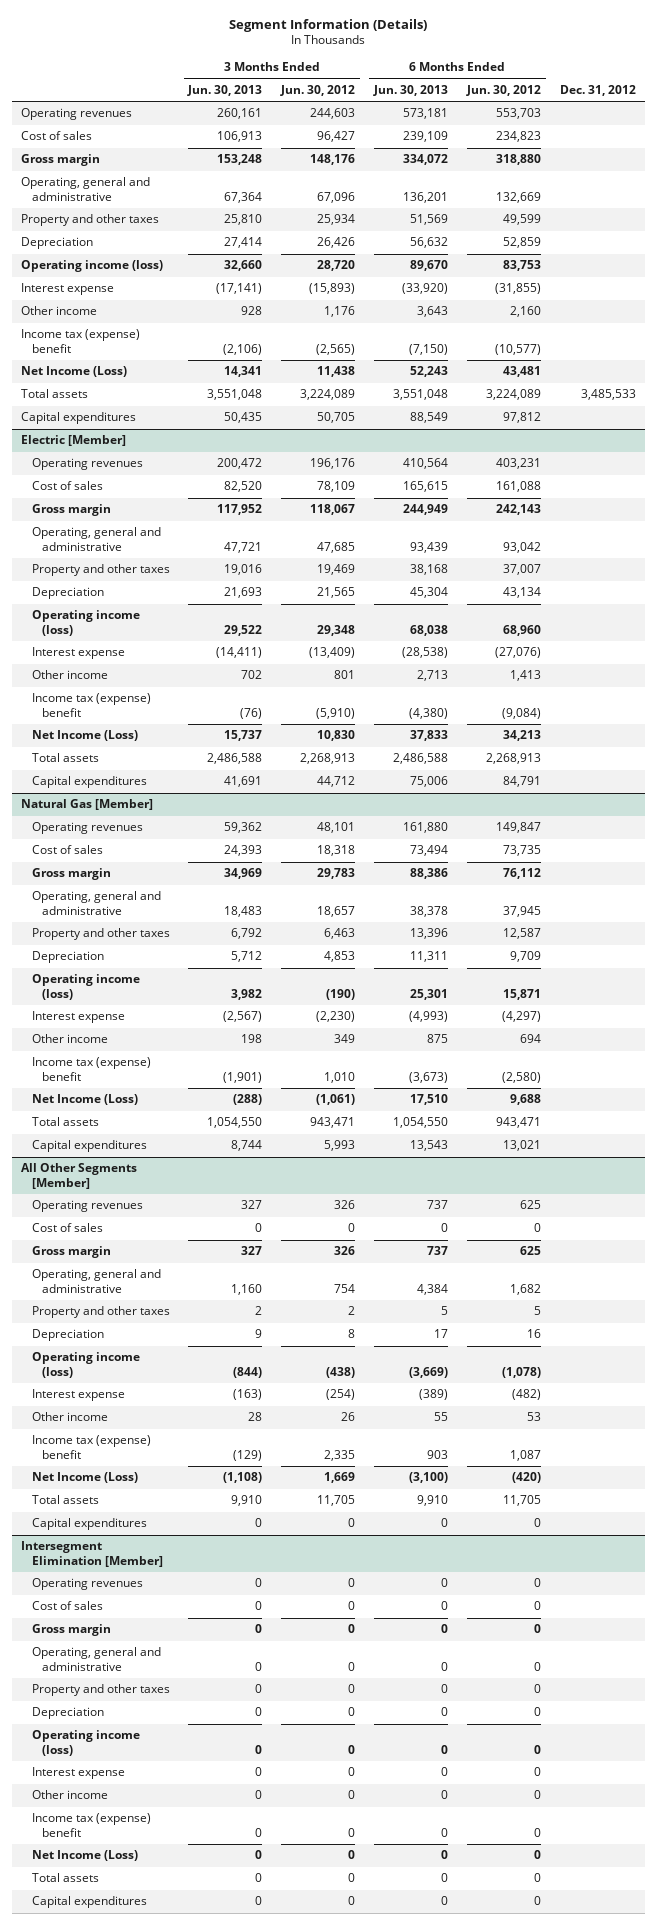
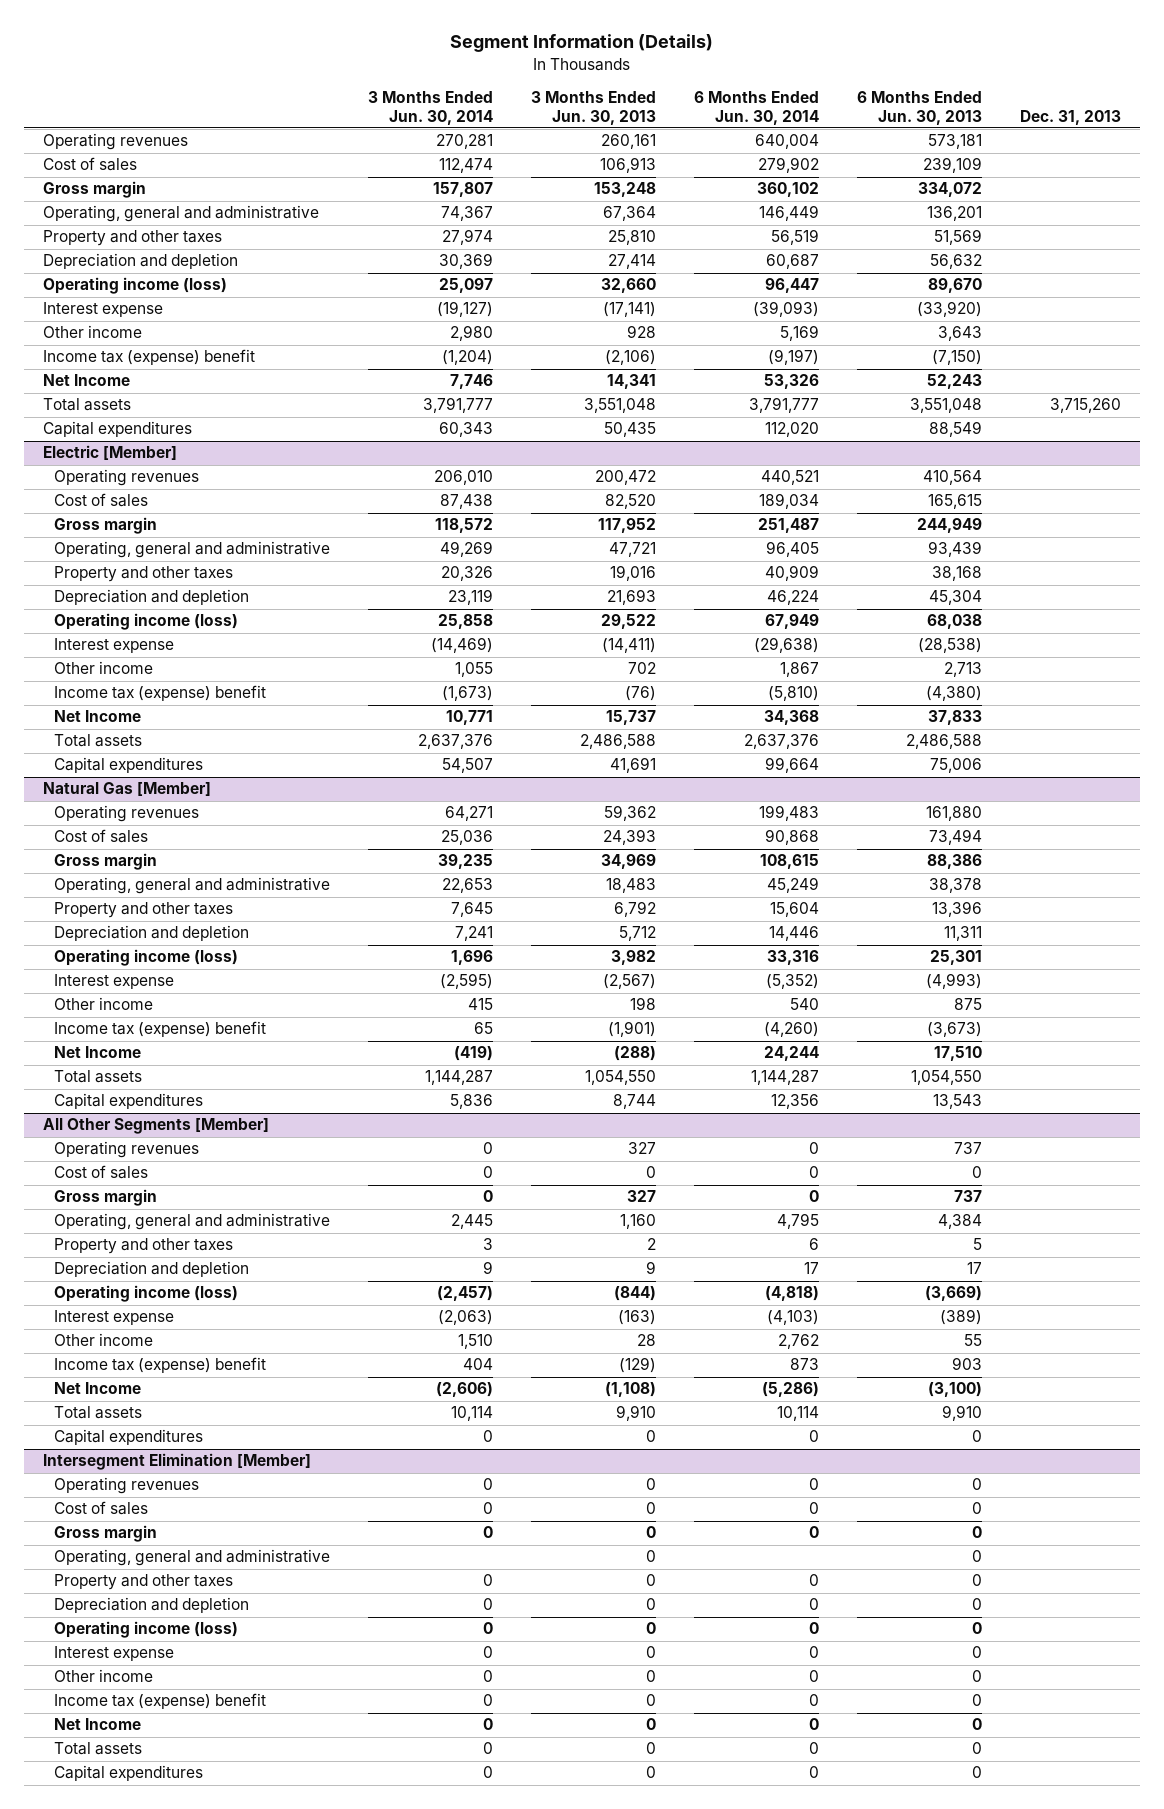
[280,84,356,96] Jun. 30, 2012 -> none
[465,84,541,96] Jun. 30, 2012 -> none
[559,84,636,96] Dec. 31, 2012 -> none
none -> [368,90,494,125] 3 Months Ended Jun. 30, 2014
none -> [694,90,820,125] 6 Months Ended Jun. 30, 2014
none -> [1020,109,1122,125] Dec. 31, 2013
[21,237,94,250] Depreciation -> [43,253,239,270] Depreciation and depletion
[21,366,128,378] Net Income (Loss) -> [43,374,131,387] Net Income
[31,587,104,600] Depreciation -> [54,589,250,606] Depreciation and depletion
[31,730,138,742] Net Income (Loss) -> [54,710,142,723] Net Income
[31,951,104,964] Depreciation -> [54,925,250,942] Depreciation and depletion
[31,1094,138,1106] Net Income (Loss) -> [54,1046,142,1059] Net Income
[31,1329,104,1342] Depreciation -> [54,1261,250,1278] Depreciation and depletion
[31,1472,138,1484] Net Income (Loss) -> [54,1382,142,1395] Net Income
[31,1707,104,1720] Depreciation -> [54,1597,250,1614] Depreciation and depletion
[31,1850,138,1862] Net Income (Loss) -> [54,1718,142,1731] Net Income

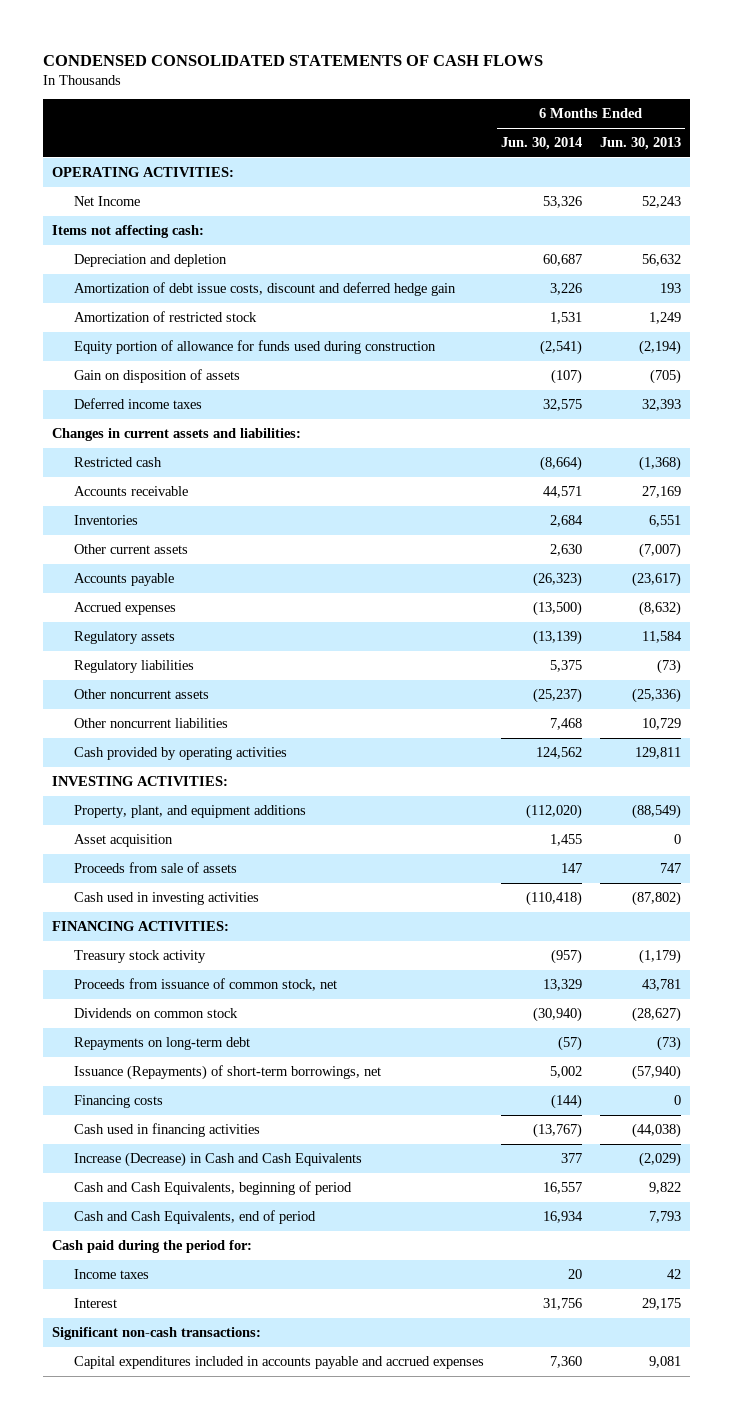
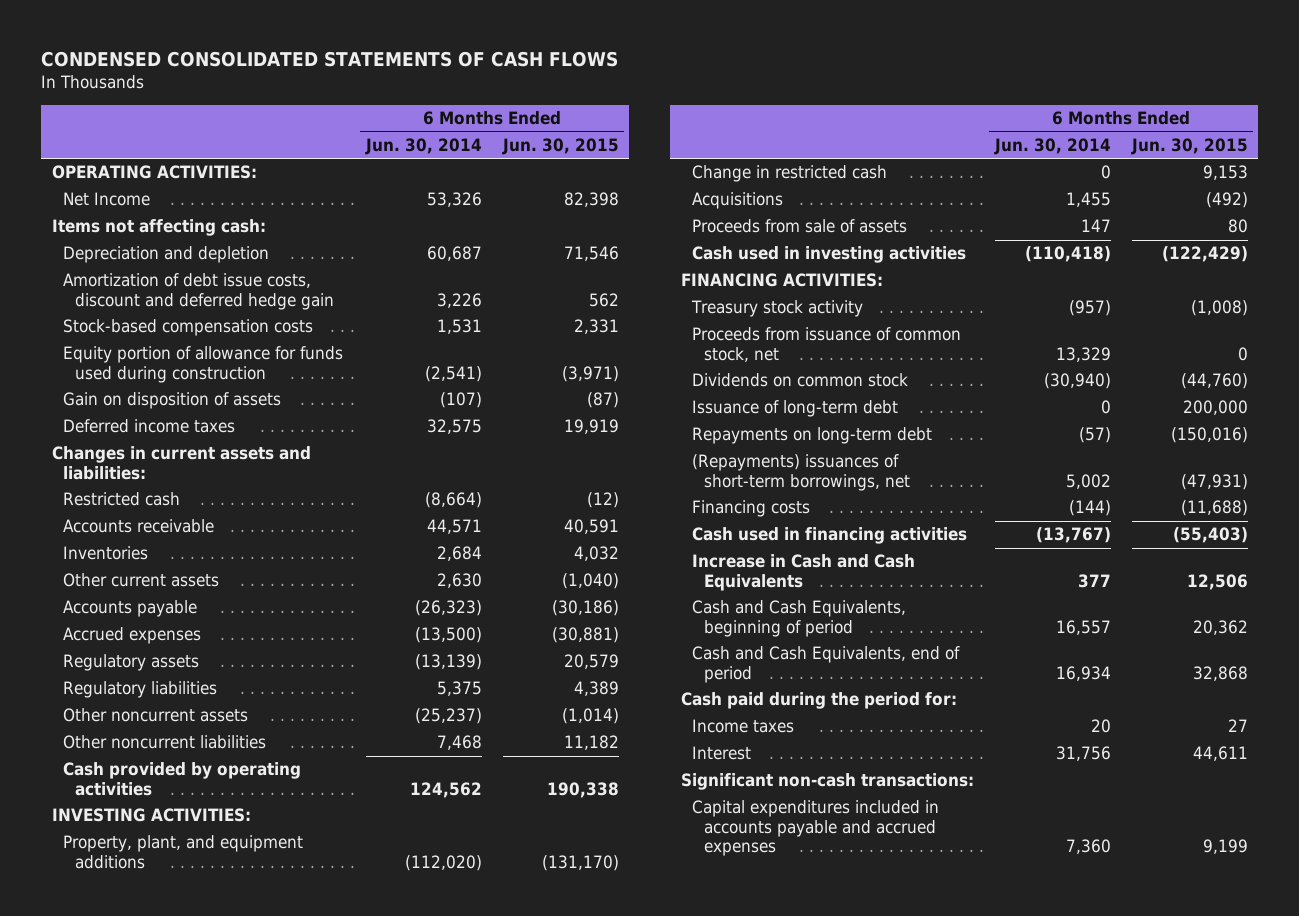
[599,137,681,151] Jun. 30, 2013 -> none
none -> [501,137,619,155] Jun. 30, 2015
[73,311,257,323] Amortization of restricted stock -> [63,319,314,337] Stock-based compensation costs
none -> [692,165,888,183] Change in restricted cash
[73,834,173,848] Asset acquisition -> [692,192,784,210] Acquisitions
none -> [692,400,899,418] Issuance of long-term debt
[73,1065,381,1081] Issuance (Repayments) of short-term borrowings, net -> [692,454,911,491] (Repayments) issuances of short-term borrowings, net
[73,1152,362,1168] Increase (Decrease) in Cash and Cash Equivalents -> [692,554,916,591] Increase in Cash and Cash Equivalents

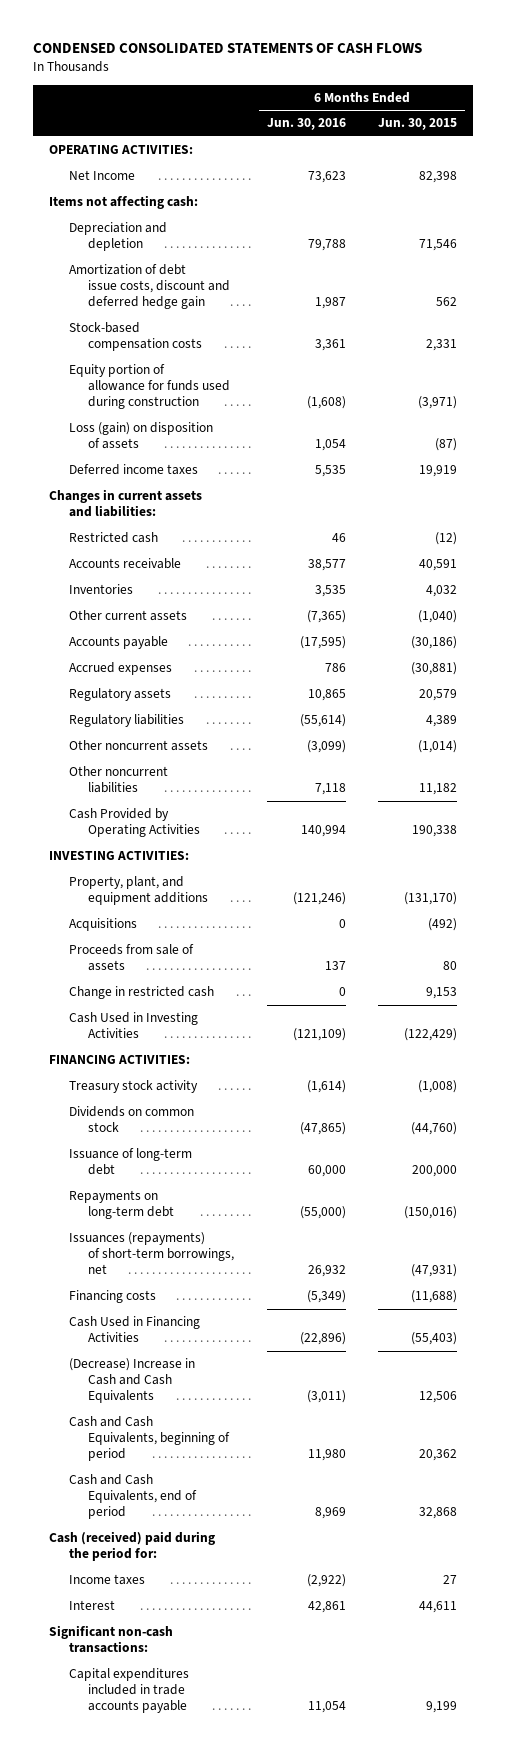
[364,137,482,155] Jun. 30, 2014 -> none
none -> [266,118,346,131] Jun. 30, 2016
[63,392,282,410] Gain on disposition of assets -> [68,422,213,450] Loss (gain) on disposition of assets
[63,762,302,796] Cash provided by operating activities -> [68,808,201,838] Cash Provided by Operating Activities
[692,165,888,183] Change in restricted cash -> [68,986,214,1000] Change in restricted cash
[692,246,967,264] Cash used in investing activities -> [68,1012,198,1039] Cash Used in Investing Activities
[692,327,962,362] Proceeds from issuance of common stock, net -> none
[692,454,911,491] (Repayments) issuances of short-term borrowings, net -> [68,1232,235,1275] Issuances (repayments) of short-term borrowings, net
[692,527,968,545] Cash used in financing activities -> [68,1316,200,1343] Cash Used in Financing Activities
[692,554,916,591] Increase in Cash and Cash Equivalents -> [68,1358,195,1404] (Decrease) Increase in Cash and Cash Equivalents
[680,692,957,710] Cash paid during the period for: -> [48,1531,215,1562] Cash (received) paid during the period for:
[692,800,940,857] Capital expenditures included in accounts payable and accrued expenses -> [68,1668,189,1714] Capital expenditures included in trade accounts payable

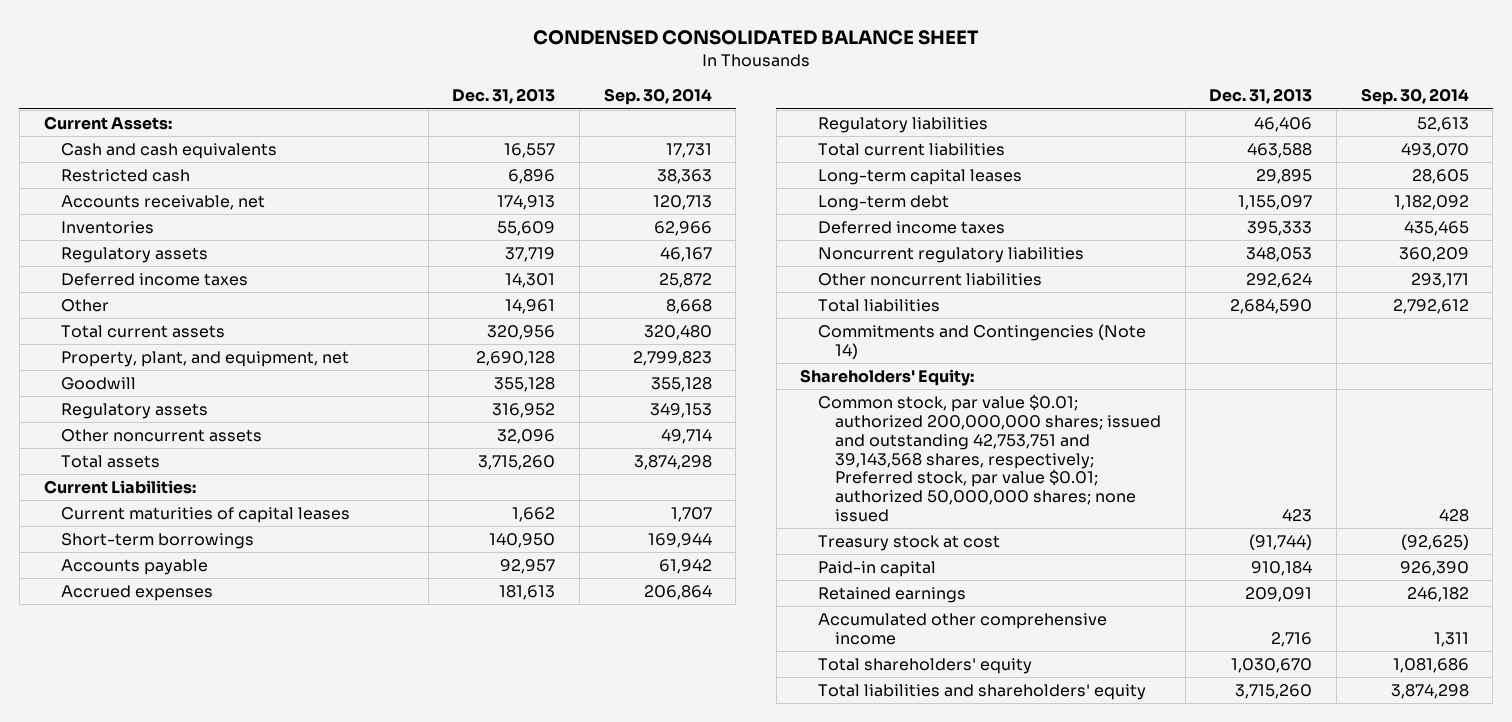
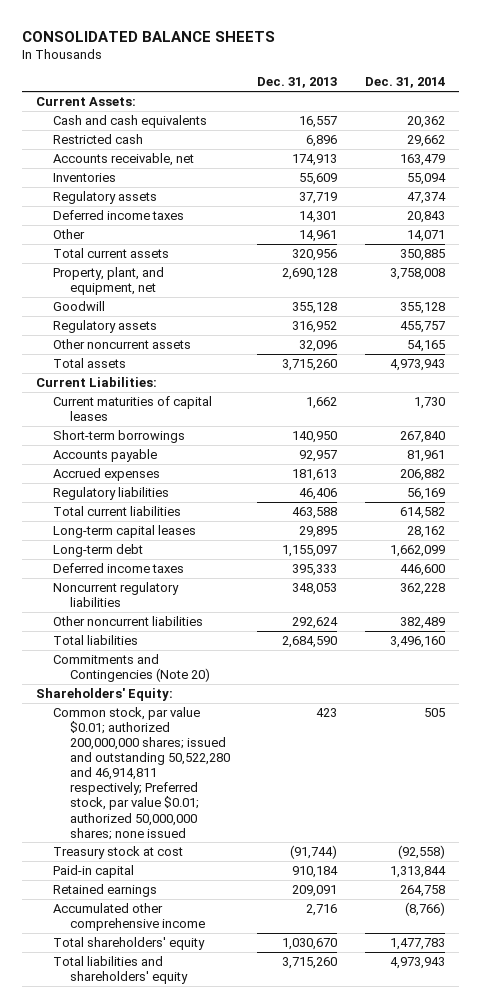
[533,30,980,46] CONDENSED CONSOLIDATED BALANCE SHEET -> [21,30,275,42] CONSOLIDATED BALANCE SHEETS
[603,88,712,106] Sep. 30, 2014 -> none
none -> [365,77,446,89] Dec. 31, 2014
[817,323,1146,359] Commitments and Contingencies (Note 14) -> [52,654,210,683] Commitments and Contingencies (Note 20)
[817,393,1161,523] Common stock, par value $0.01; authorized 200,000,000 shares; issued and outstanding 42,753,751 and 39,143,568 shares, respectively; Preferred stock, par value $0.01; authorized 50,000,000 shares; none issued -> [52,707,230,840] Common stock, par value $0.01; authorized 200,000,000 shares; issued and outstanding 50,522,280 and 46,914,811 respectively; Preferred stock, par value $0.01; authorized 50,000,000 shares; none issued

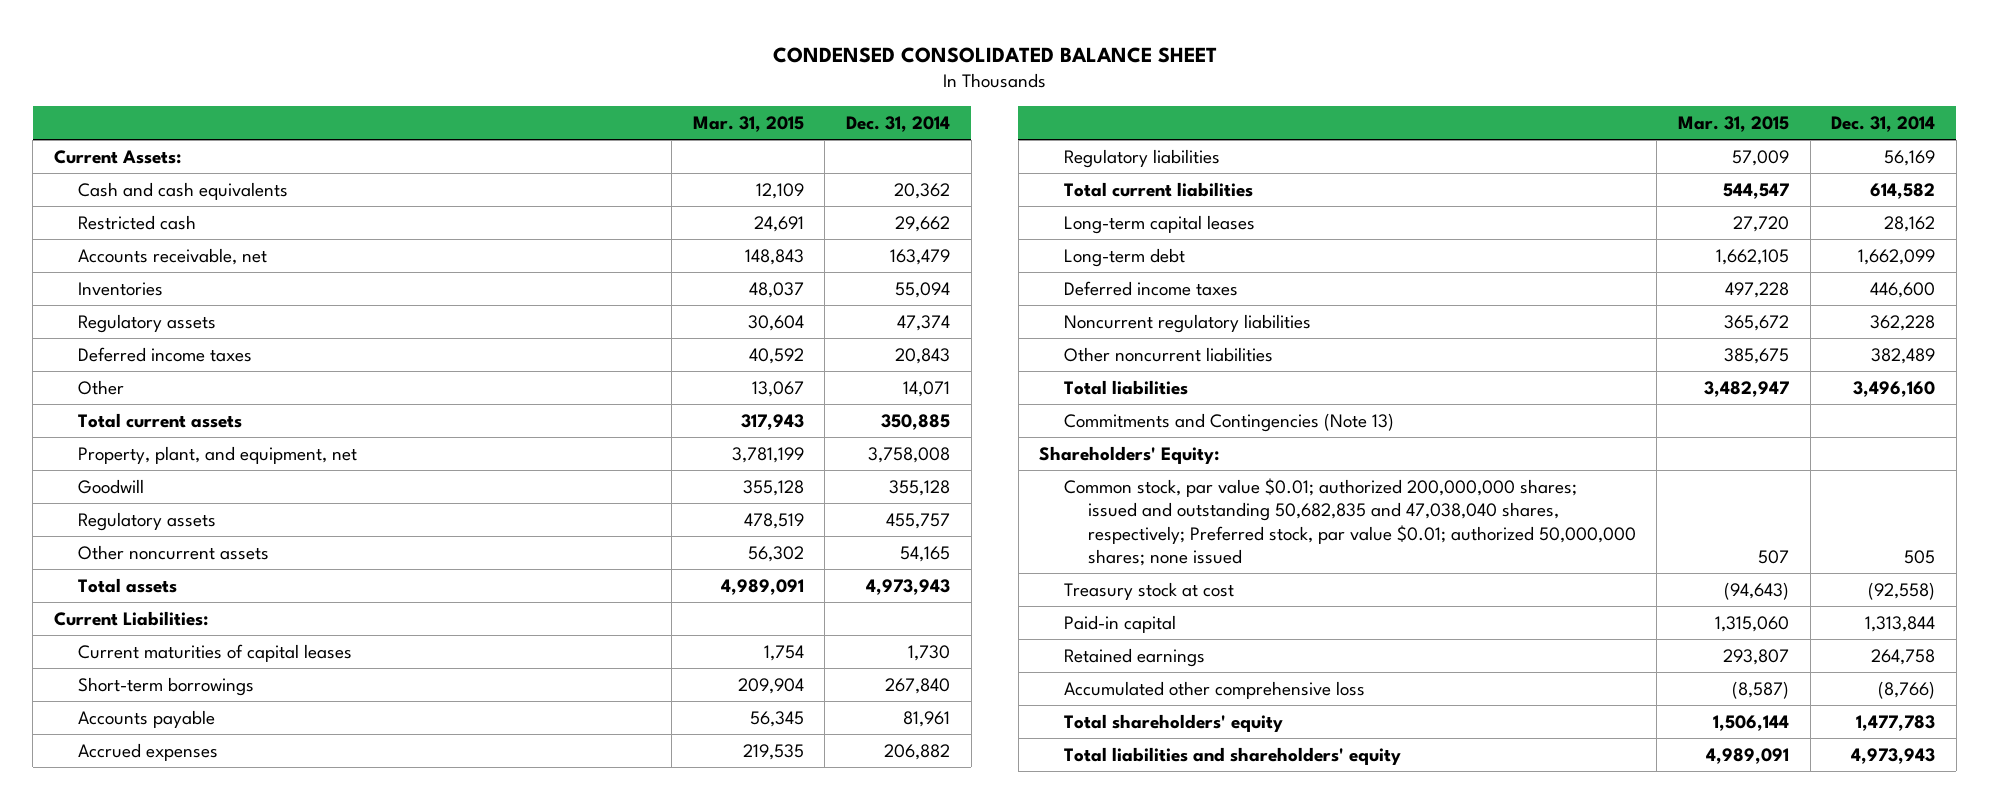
[21,30,275,42] CONSOLIDATED BALANCE SHEETS -> [772,46,1217,63] CONDENSED CONSOLIDATED BALANCE SHEET
[257,77,338,89] Dec. 31, 2013 -> none
none -> [692,115,804,132] Mar. 31, 2015
[52,654,210,683] Commitments and Contingencies (Note 20) -> [1063,412,1394,432] Commitments and Contingencies (Note 13)
[52,707,230,840] Common stock, par value $0.01; authorized 200,000,000 shares; issued and outstanding 50,522,280 and 46,914,811 respectively; Preferred stock, par value $0.01; authorized 50,000,000 shares; none issued -> [1063,477,1636,567] Common stock, par value $0.01; authorized 200,000,000 shares; issued and outstanding 50,682,835 and 47,038,040 shares, respectively; Preferred stock, par value $0.01; authorized 50,000,000 shares; none issued
[52,903,205,932] Accumulated other comprehensive income -> [1063,680,1365,699] Accumulated other comprehensive loss

